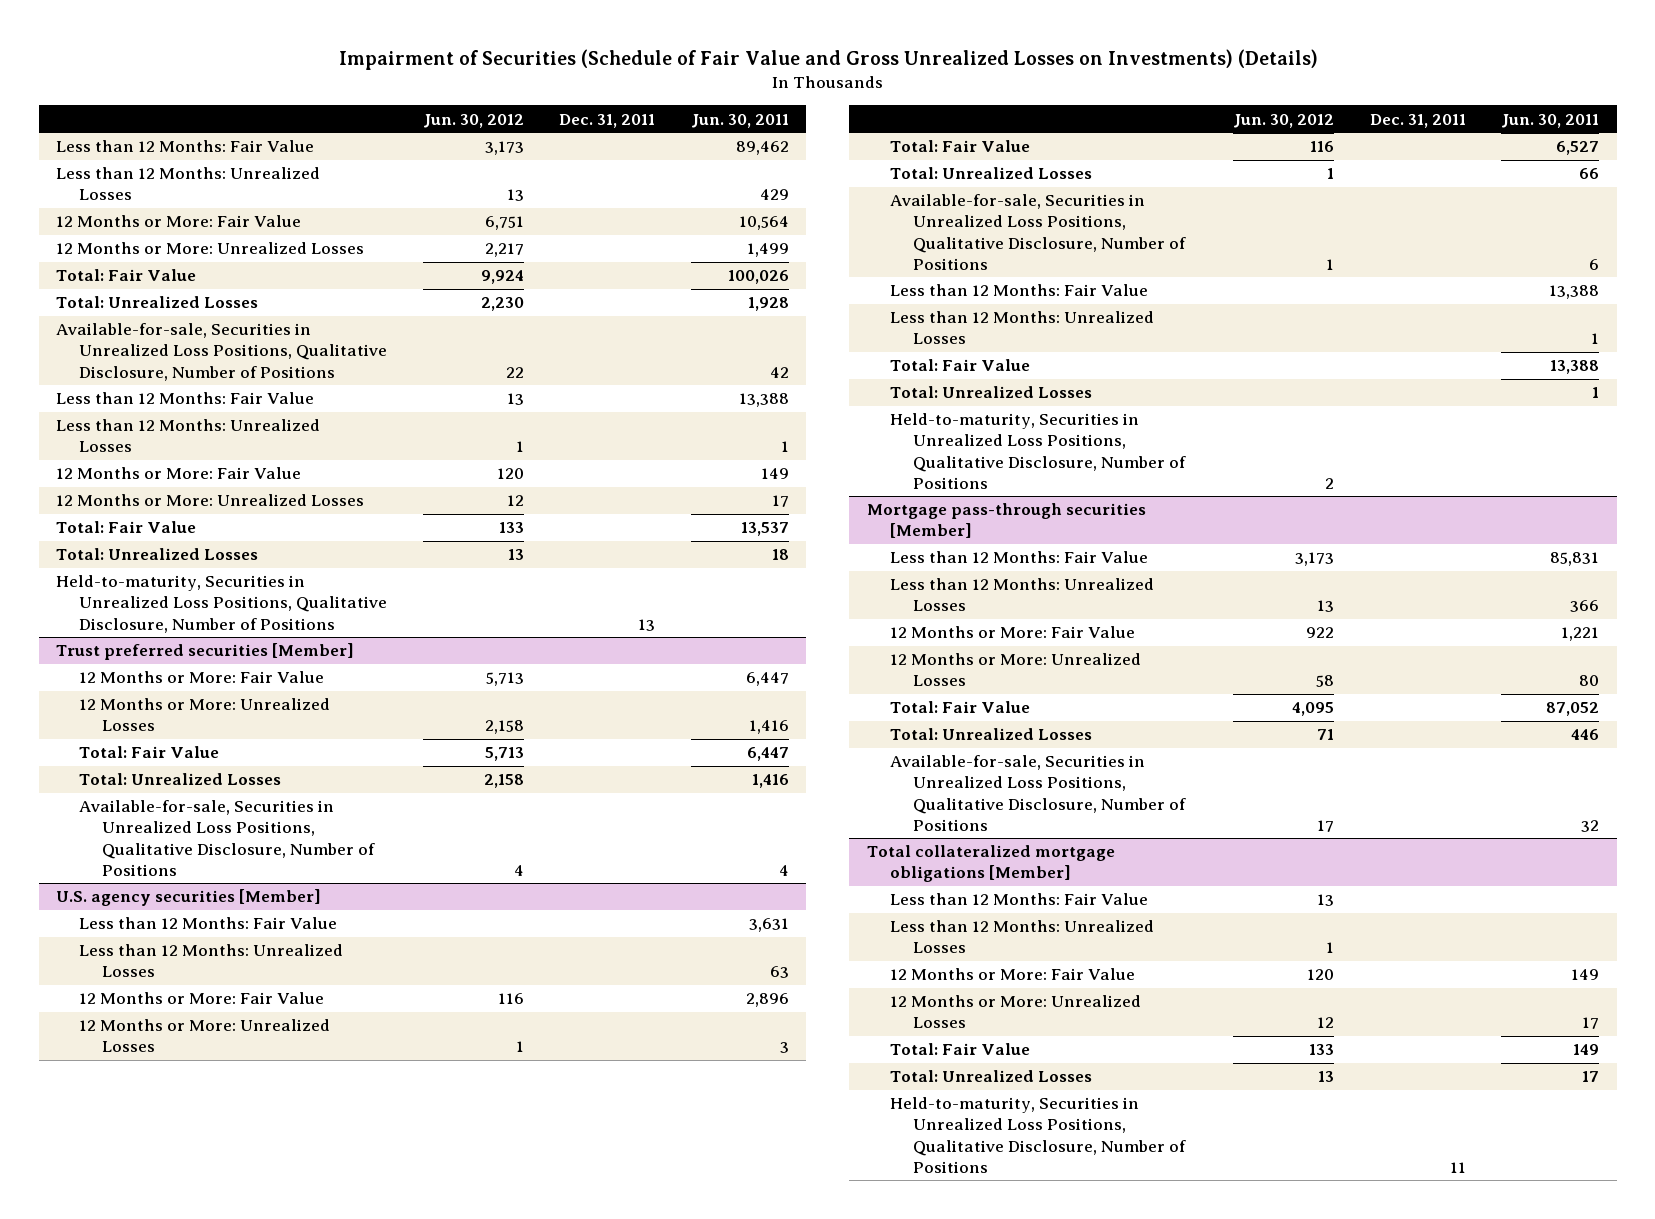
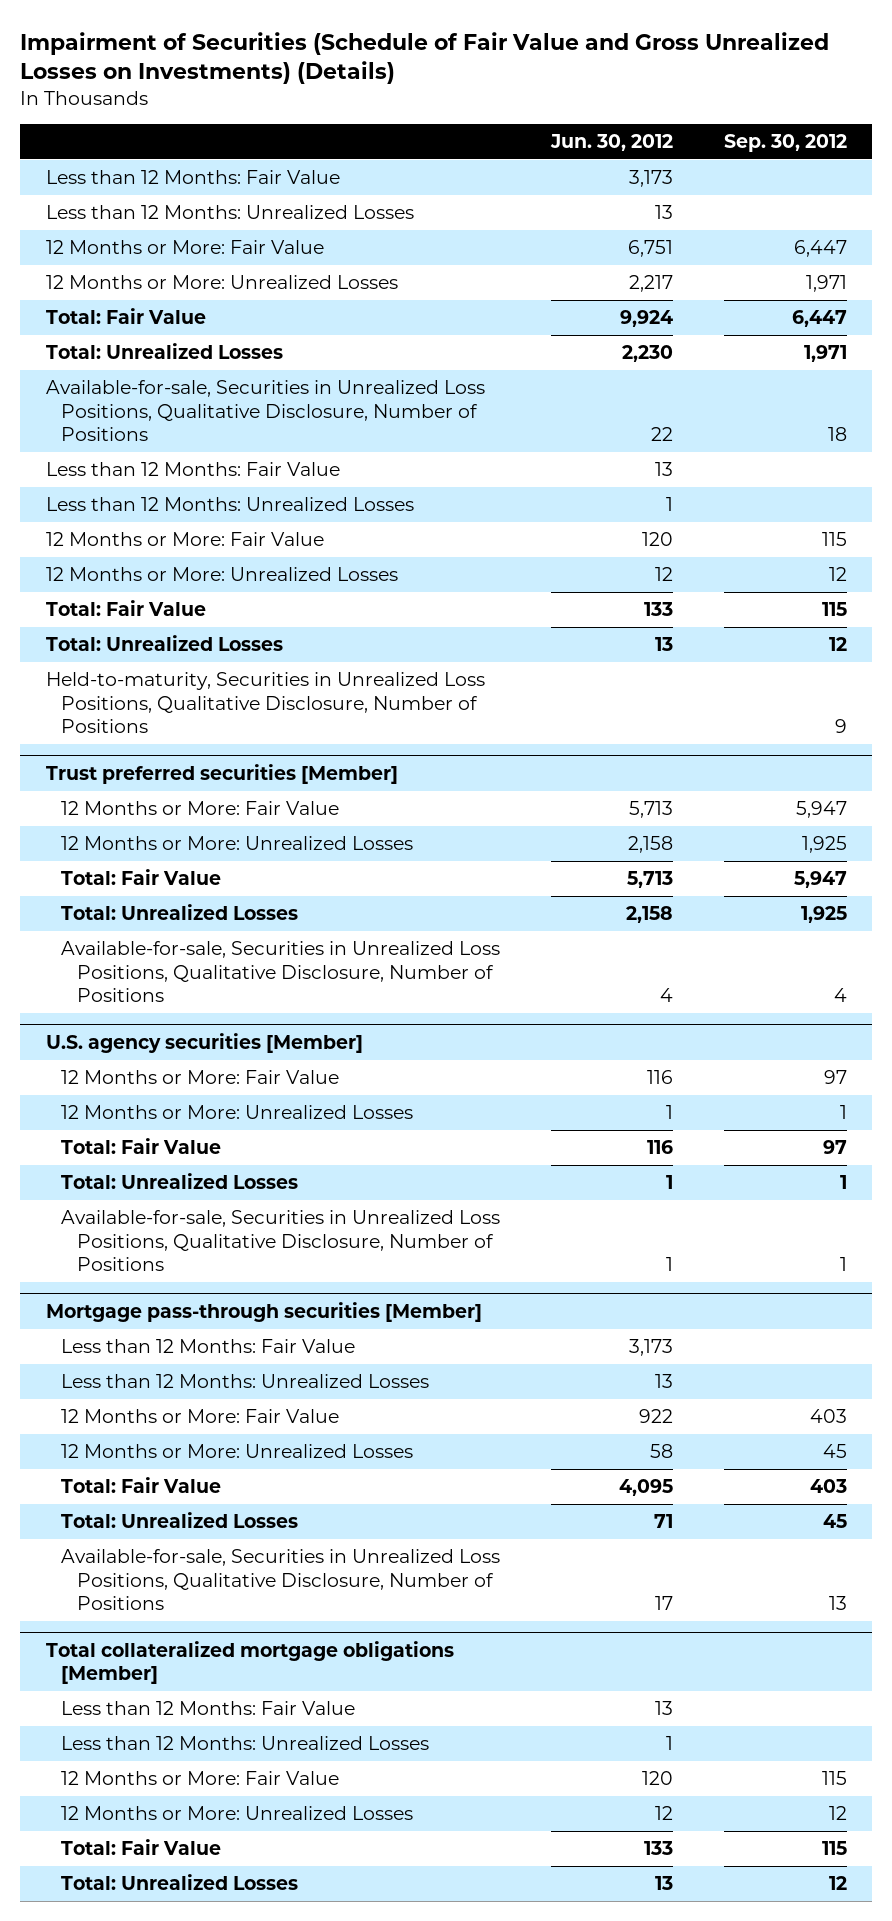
[559,113,656,128] Dec. 31, 2011 -> none
[690,113,789,128] Jun. 30, 2011 -> none
none -> [723,133,847,152] Sep. 30, 2012
[79,917,338,930] Less than 12 Months: Fair Value -> none
[79,944,344,978] Less than 12 Months: Unrealized Losses -> none
[889,284,1148,297] Less than 12 Months: Fair Value -> none
[889,311,1154,345] Less than 12 Months: Unrealized Losses -> none
[889,359,1030,372] Total: Fair Value -> none
[889,386,1092,399] Total: Unrealized Losses -> none
[889,413,1186,489] Held-to-maturity, Securities in Unrealized Loss Positions, Qualitative Disclosure, Number of Positions -> none
[889,1097,1186,1173] Held-to-maturity, Securities in Unrealized Loss Positions, Qualitative Disclosure, Number of Positions -> none

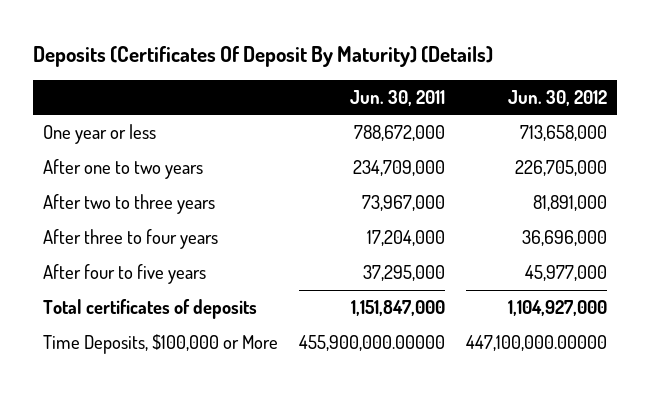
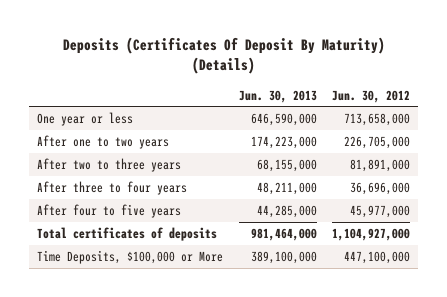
[350,89,446,106] Jun. 30, 2011 -> none
none -> [238,89,317,103] Jun. 30, 2013
[465,334,607,351] 447,100,000.00000 -> [344,251,411,265] 447,100,000

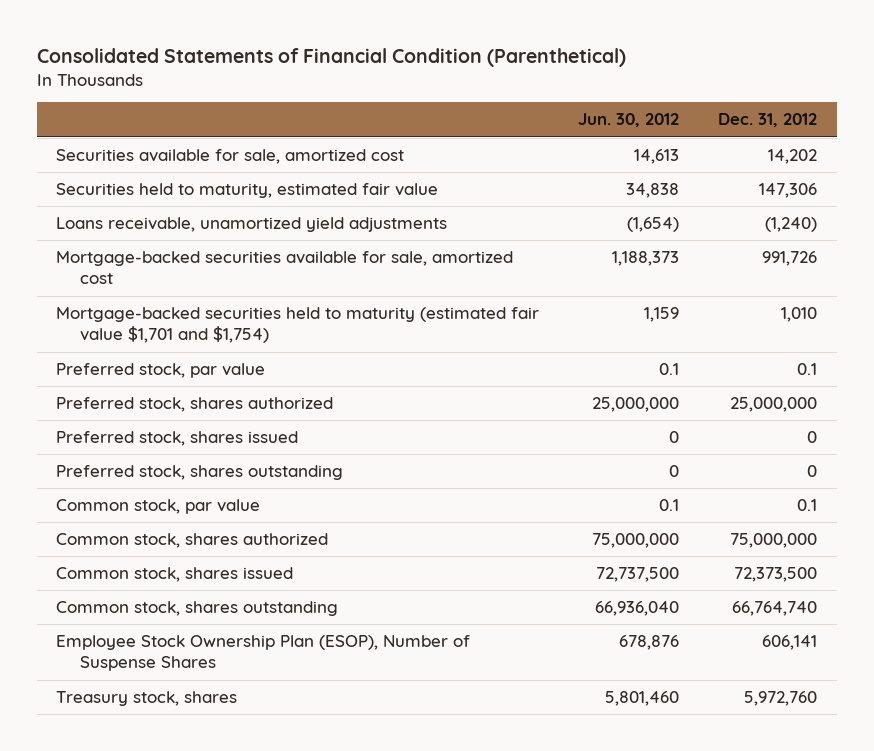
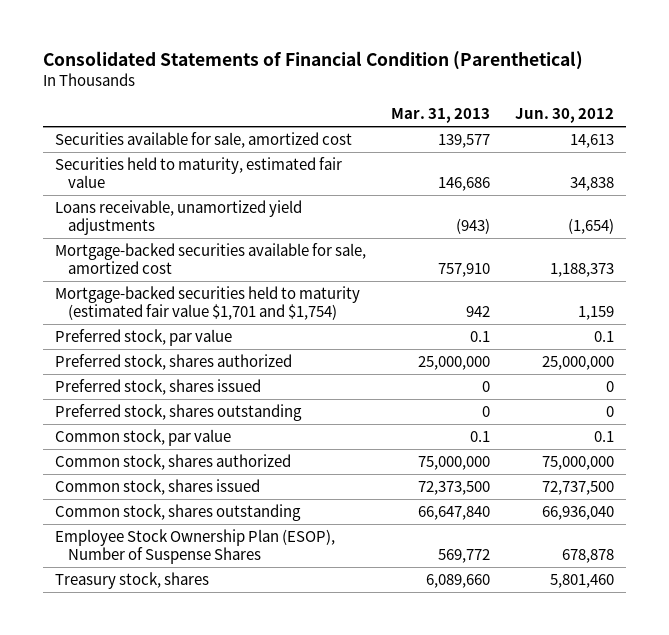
[718,113,818,128] Dec. 31, 2012 -> none
none -> [390,108,490,124] Mar. 31, 2013
[619,635,680,651] 678,876 -> [561,548,614,563] 678,878

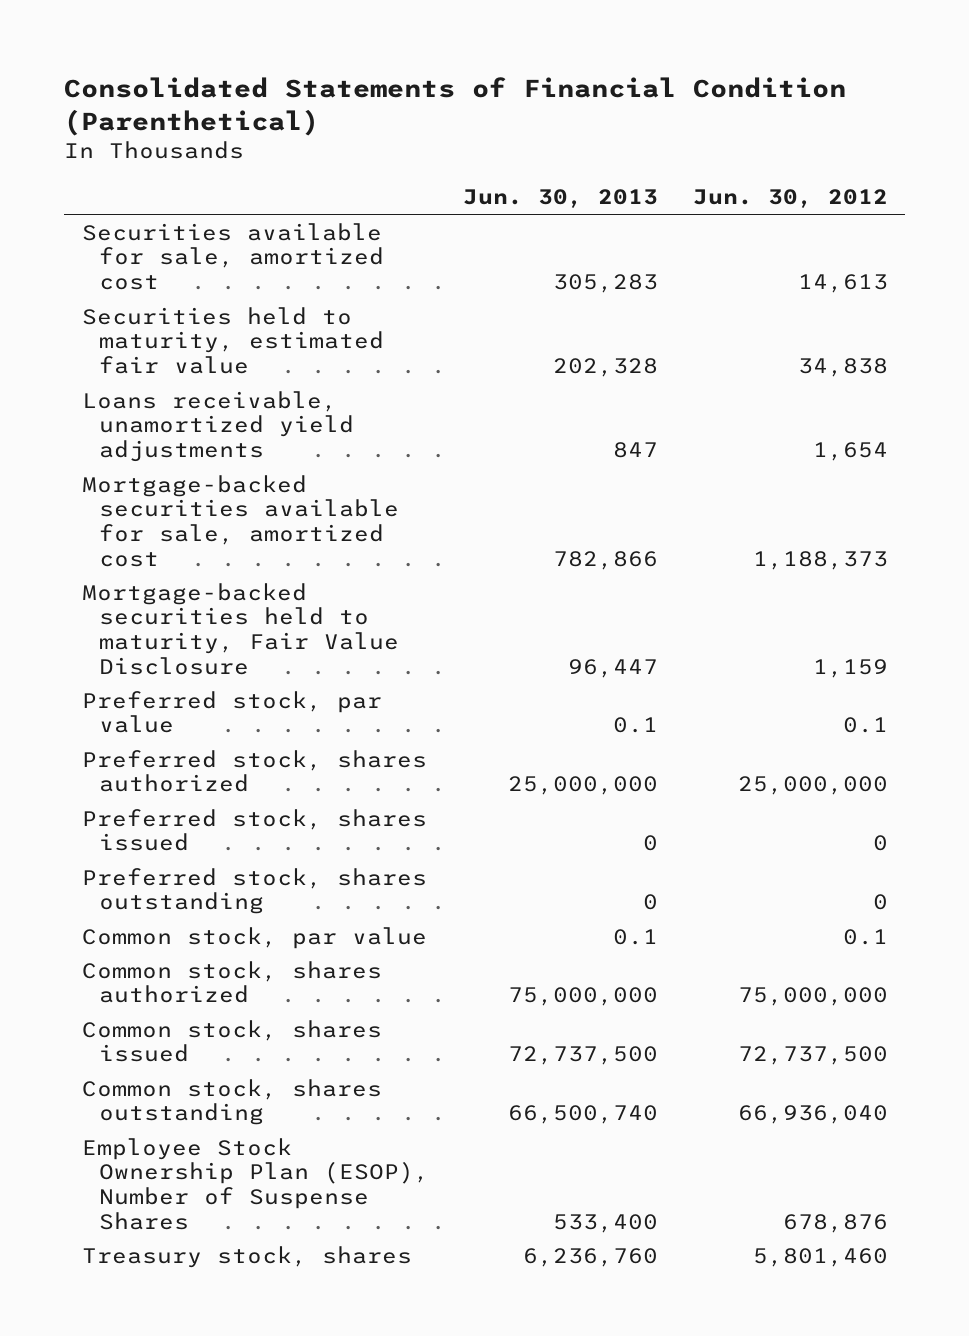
[390,108,490,124] Mar. 31, 2013 -> none
none -> [463,189,659,209] Jun. 30, 2013
[567,217,614,234] (1,654) -> [812,441,888,461] 1,654
[55,285,361,320] Mortgage-backed securities held to maturity (estimated fair value $1,701 and $1,754) -> [81,582,399,675] Mortgage-backed securities held to maturity, Fair Value Disclosure
[561,548,614,563] 678,878 -> [782,1213,888,1233] 678,876

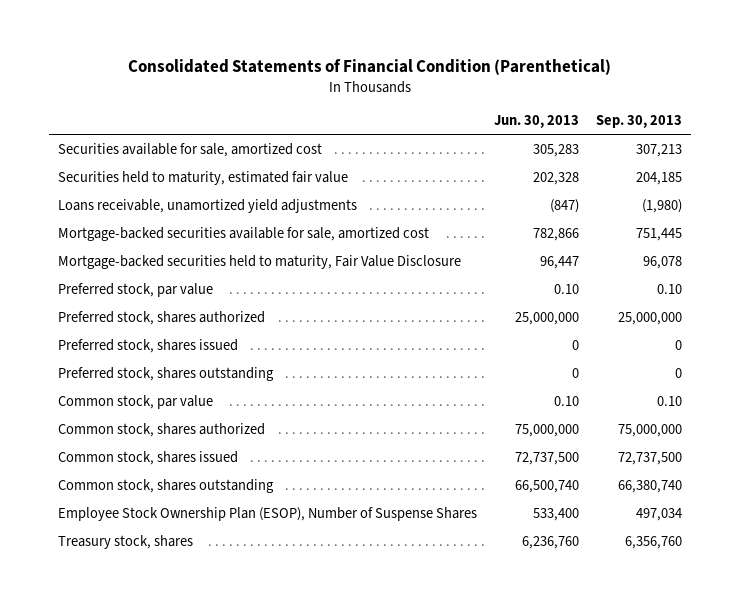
[692,189,888,209] Jun. 30, 2012 -> none
none -> [596,115,683,129] Sep. 30, 2013
[613,441,659,458] 847 -> [550,198,580,213] (847)
[613,717,659,734] 0.1 -> [554,283,580,294] 0.10
[613,928,659,945] 0.1 -> [554,395,580,406] 0.10

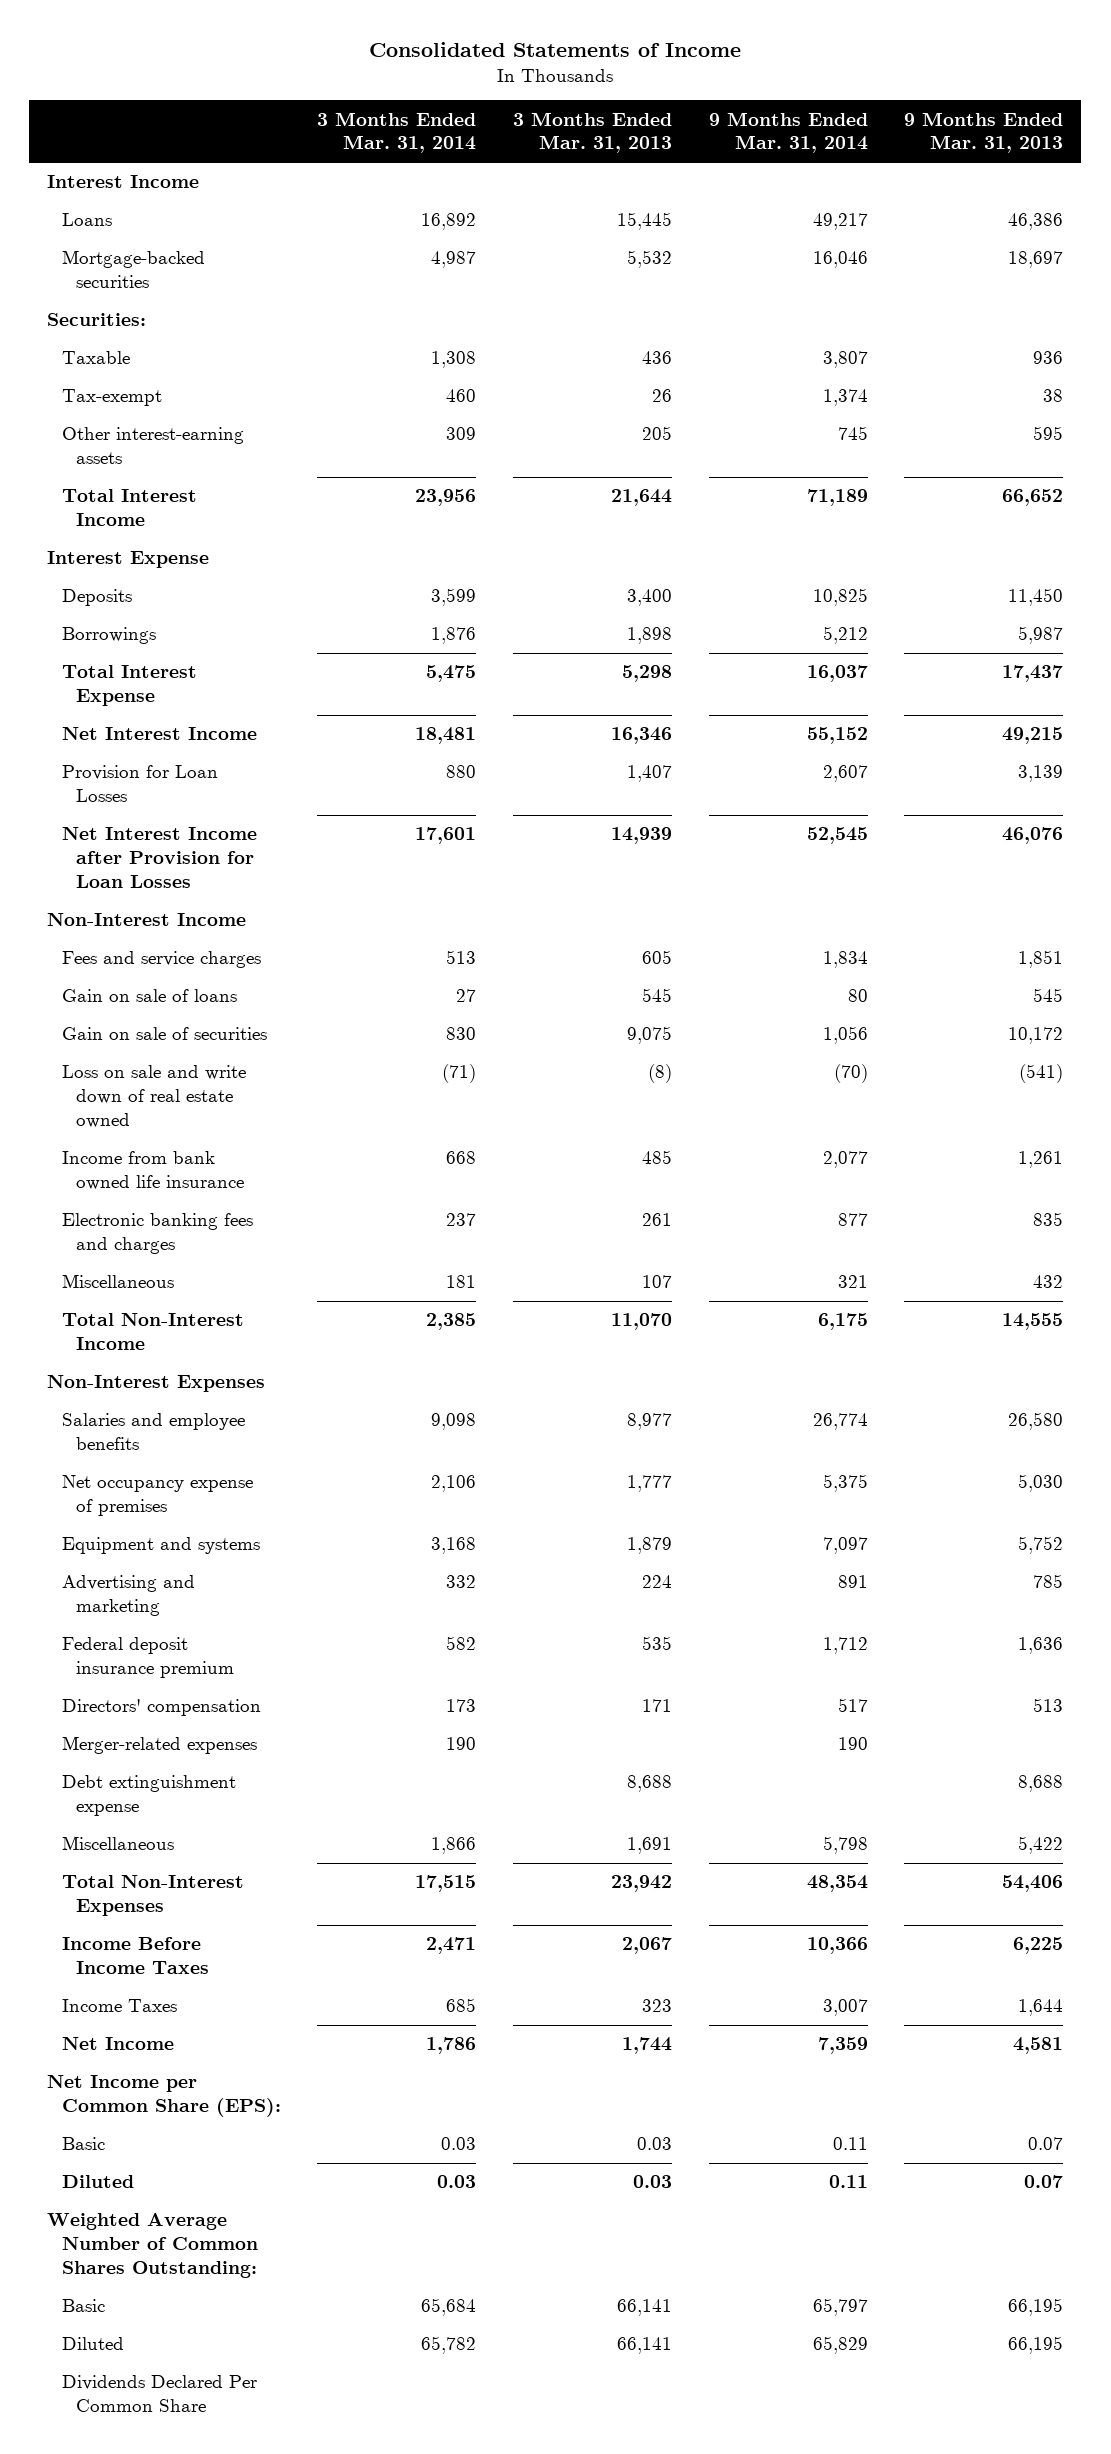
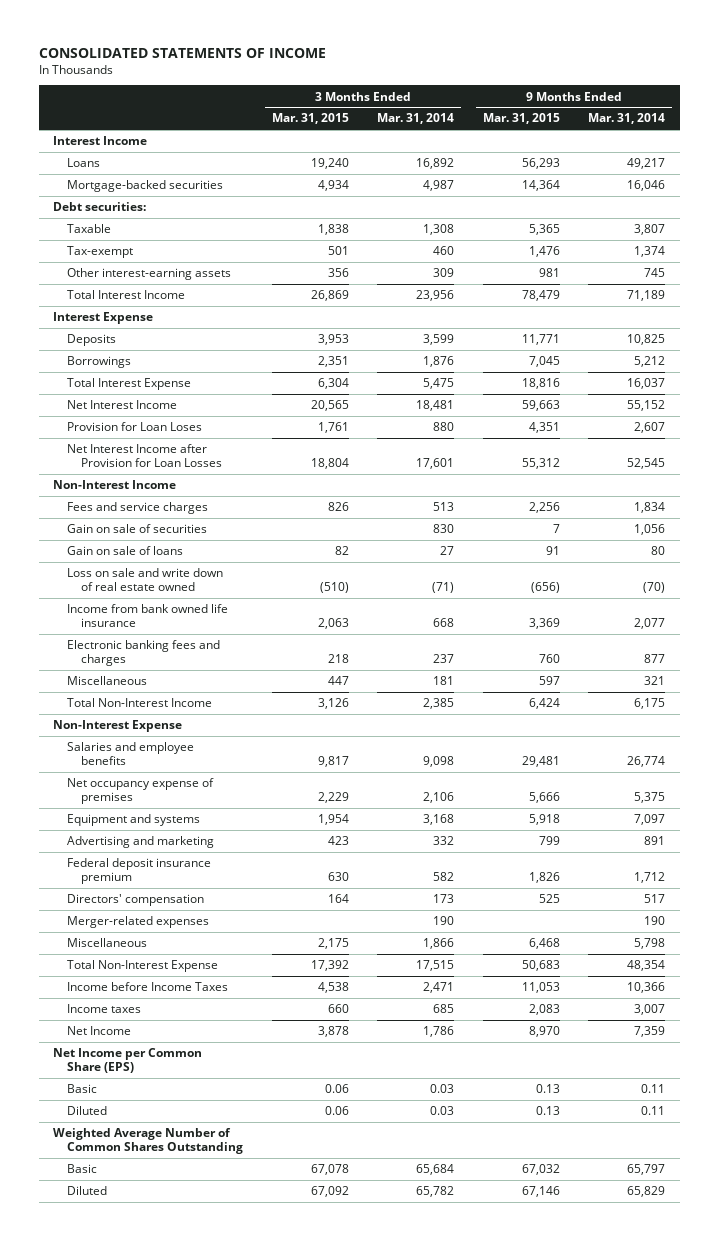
[369,42,742,58] Consolidated Statements of Income -> [39,47,327,58] CONSOLIDATED STATEMENTS OF INCOME
[513,111,673,154] 3 Months Ended Mar. 31, 2013 -> none
[904,111,1064,154] 9 Months Ended Mar. 31, 2013 -> none
none -> [271,113,349,125] Mar. 31, 2015
none -> [482,113,560,125] Mar. 31, 2015
[47,313,147,327] Securities: -> [53,202,147,212] Debt securities:
[61,765,218,803] Provision for Loan Losses -> [67,422,203,432] Provision for Loan Loses
[61,989,237,1003] Gain on sale of loans -> [67,546,184,556] Gain on sale of loans
[47,1375,266,1393] Non-Interest Expenses -> [53,720,183,733] Non-Interest Expense
[61,1775,236,1817] Debt extinguishment expense -> none
[61,1875,244,1917] Total Non-Interest Expenses -> [67,960,219,973] Total Non-Interest Expense
[61,1937,210,1975] Income Before Income Taxes -> [67,982,229,992] Income before Income Taxes
[61,1999,177,2013] Income Taxes -> [67,1004,142,1014] Income taxes
[47,2075,281,2118] Net Income per Common Share (EPS): -> [53,1048,203,1074] Net Income per Common Share (EPS)
[47,2213,258,2278] Weighted Average Number of Common Shares Outstanding: -> [53,1128,244,1155] Weighted Average Number of Common Shares Outstanding
[61,2375,257,2413] Dividends Declared Per Common Share -> none

